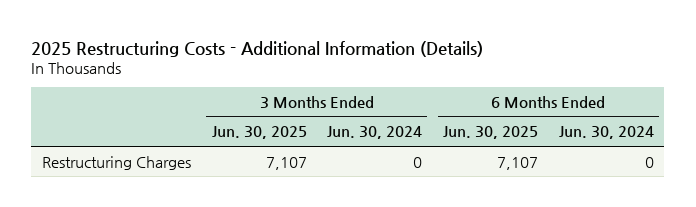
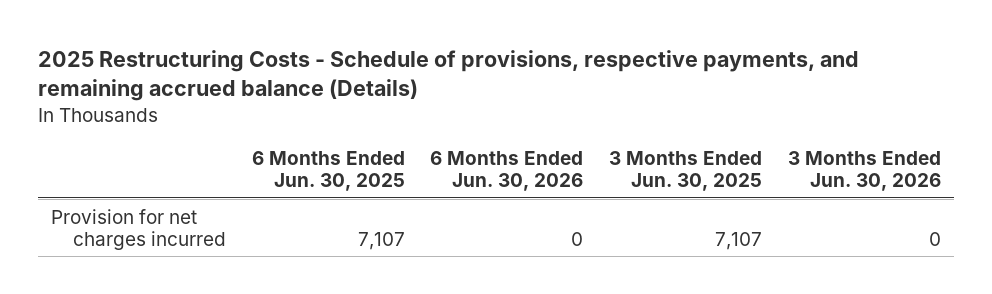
[31,40,484,57] 2025 Restructuring Costs - Additional Information (Details) -> [37,50,859,102] 2025 Restructuring Costs - Schedule of provisions, respective payments, and remaining accrued balance (Details)
[327,126,423,140] Jun. 30, 2024 -> none
[558,126,654,140] Jun. 30, 2024 -> none
none -> [430,150,584,192] 6 Months Ended Jun. 30, 2026
none -> [788,150,942,192] 3 Months Ended Jun. 30, 2026
[41,155,191,170] Restructuring Charges -> [50,208,226,250] Provision for net charges incurred

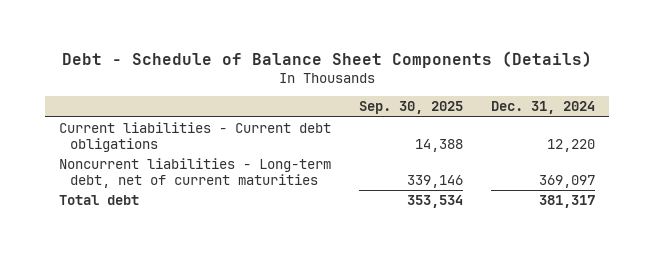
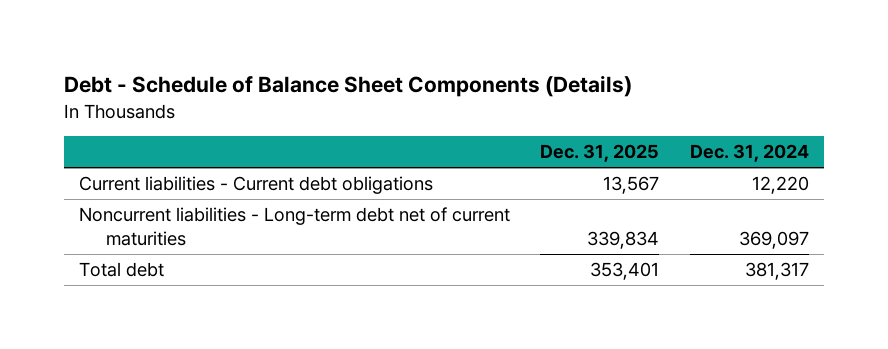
[358,101,463,115] Sep. 30, 2025 -> none
none -> [540,144,660,163] Dec. 31, 2025
[58,157,331,188] Noncurrent liabilities - Long-term debt, net of current maturities -> [78,207,510,246] Noncurrent liabilities - Long-term debt net of current maturities

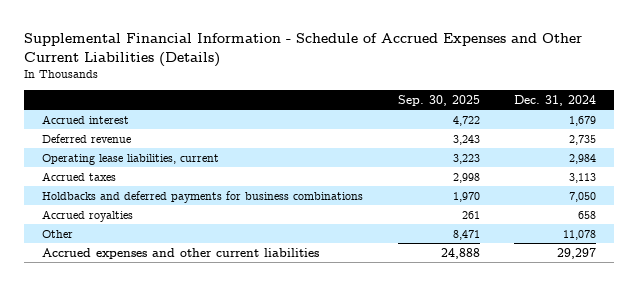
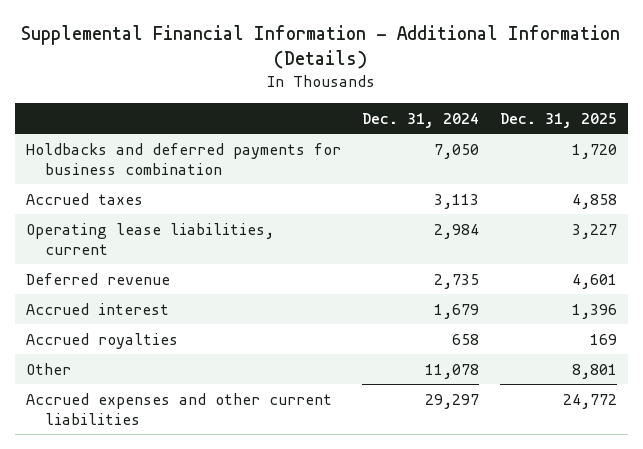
[24,33,583,67] Supplemental Financial Information - Schedule of Accrued Expenses and Other Current Liabilities (Details) -> [21,25,621,70] Supplemental Financial Information - Additional Information (Details)
[397,94,480,106] Sep. 30, 2025 -> none
none -> [500,112,618,128] Dec. 31, 2025
none -> [25,142,341,175] Holdbacks and deferred payments for business combination
[41,190,363,203] Holdbacks and deferred payments for business combinations -> none
[41,153,219,165] Operating lease liabilities, current -> [25,222,274,255] Operating lease liabilities, current
[41,133,131,143] Deferred revenue -> [25,272,170,285] Deferred revenue
[41,114,129,124] Accrued interest -> [25,302,169,315] Accrued interest

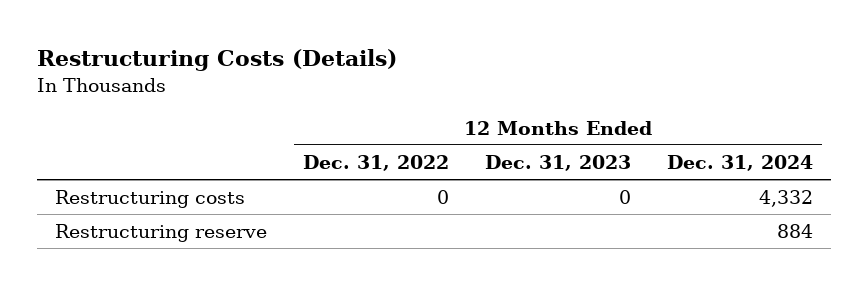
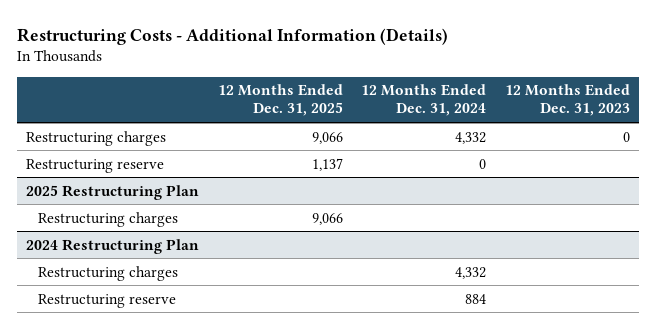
[36,49,397,72] Restructuring Costs (Details) -> [16,27,448,45] Restructuring Costs - Additional Information (Details)
[302,154,449,171] Dec. 31, 2022 -> none
none -> [217,84,343,117] 12 Months Ended Dec. 31, 2025
[54,189,245,208] Restructuring costs -> [26,130,167,146] Restructuring charges
none -> [26,158,165,173] Restructuring reserve
none -> [26,184,200,200] 2025 Restructuring Plan
none -> [38,211,179,227] Restructuring charges
none -> [26,238,200,254] 2024 Restructuring Plan
none -> [38,265,179,281] Restructuring charges

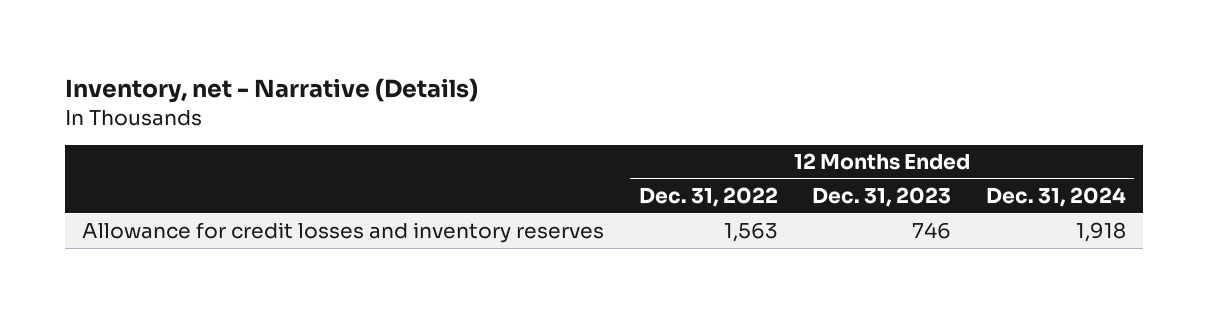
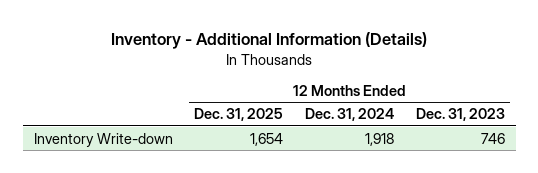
[65,77,479,103] Inventory, net - Narrative (Details) -> [111,32,428,50] Inventory - Additional Information (Details)
[638,187,778,208] Dec. 31, 2022 -> none
none -> [194,108,284,122] Dec. 31, 2025
[82,222,605,244] Allowance for credit losses and inventory reserves -> [33,132,173,147] Inventory Write-down

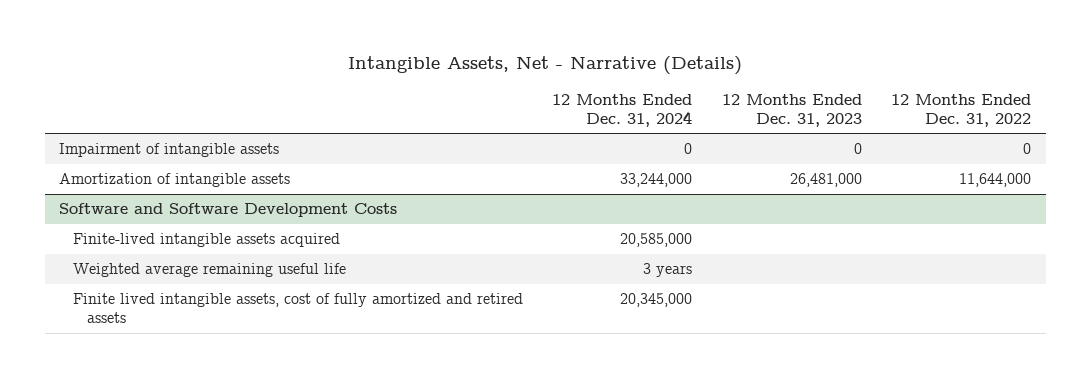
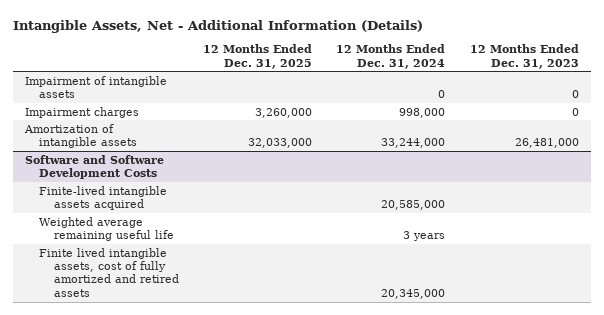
[348,56,743,76] Intangible Assets, Net - Narrative (Details) -> [12,19,423,33] Intangible Assets, Net - Additional Information (Details)
[890,94,1031,127] 12 Months Ended Dec. 31, 2022 -> none
none -> [203,44,313,69] 12 Months Ended Dec. 31, 2025
none -> [24,106,139,118] Impairment charges

